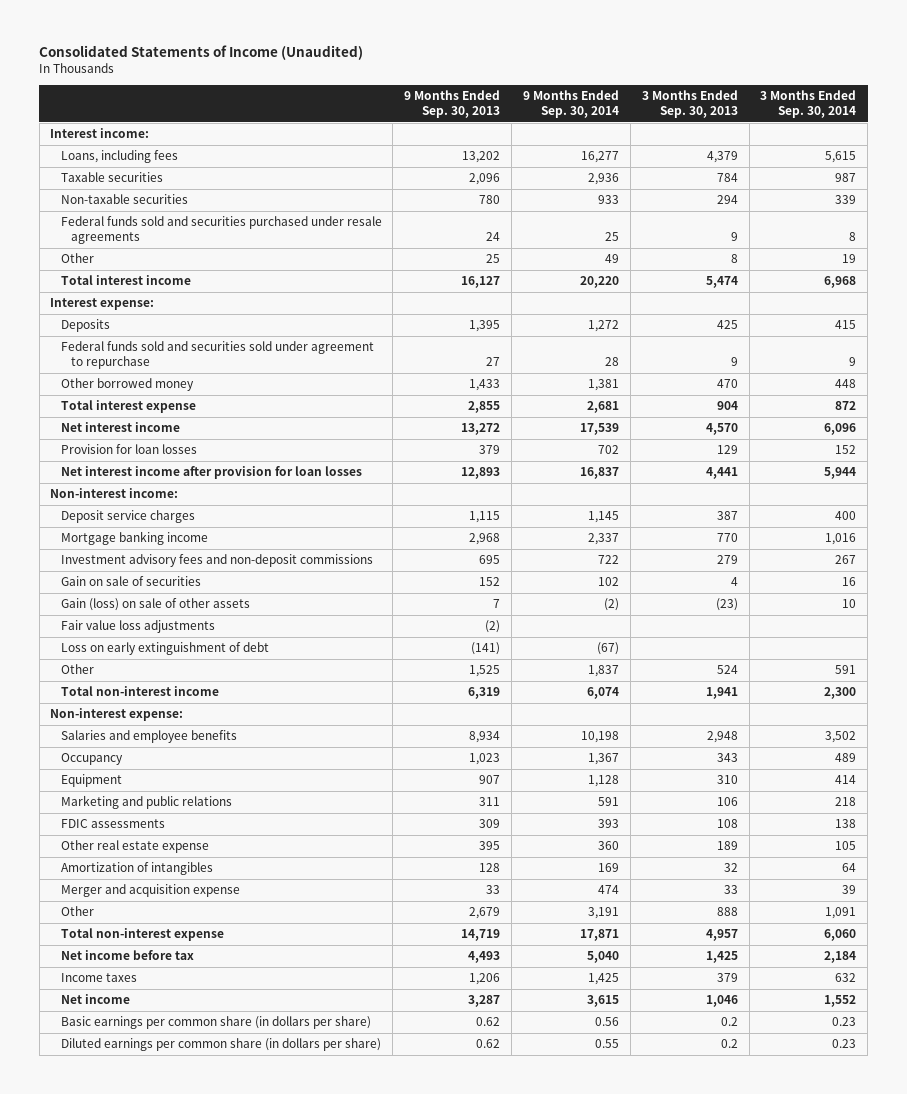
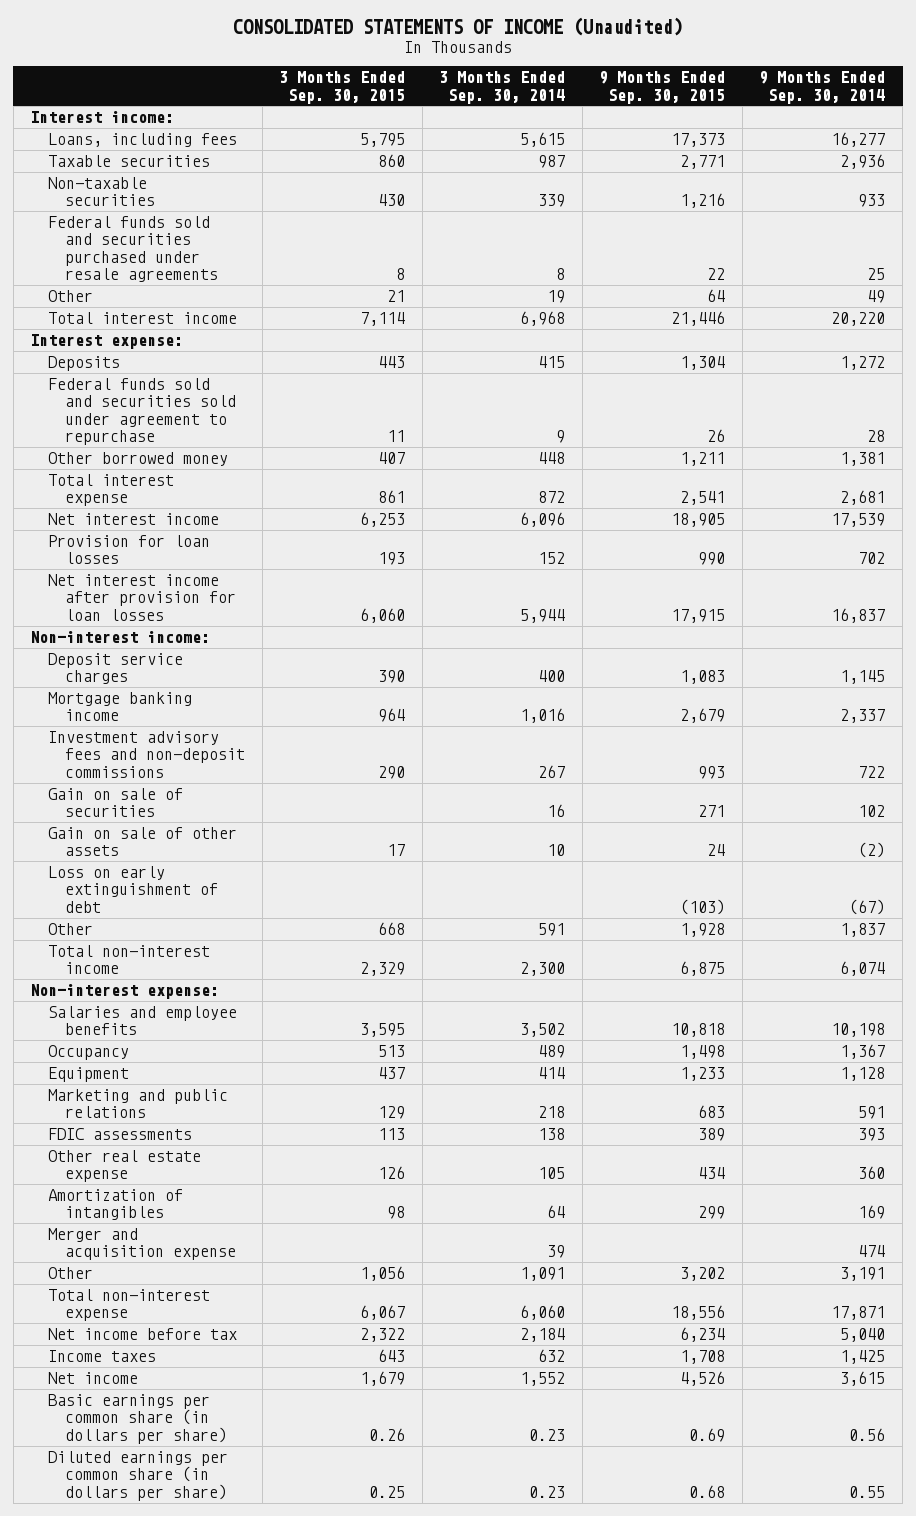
[39,45,364,61] Consolidated Statements of Income (Unaudited) -> [232,17,683,37] CONSOLIDATED STATEMENTS OF INCOME (Unaudited)
[404,90,501,119] 9 Months Ended Sep. 30, 2013 -> none
[641,90,738,119] 3 Months Ended Sep. 30, 2013 -> none
none -> [279,71,406,104] 3 Months Ended Sep. 30, 2015
none -> [599,71,726,104] 9 Months Ended Sep. 30, 2015
[60,620,215,634] Fair value loss adjustments -> none
[60,598,250,612] Gain (loss) on sale of other assets -> [47,827,237,857] Gain on sale of other assets

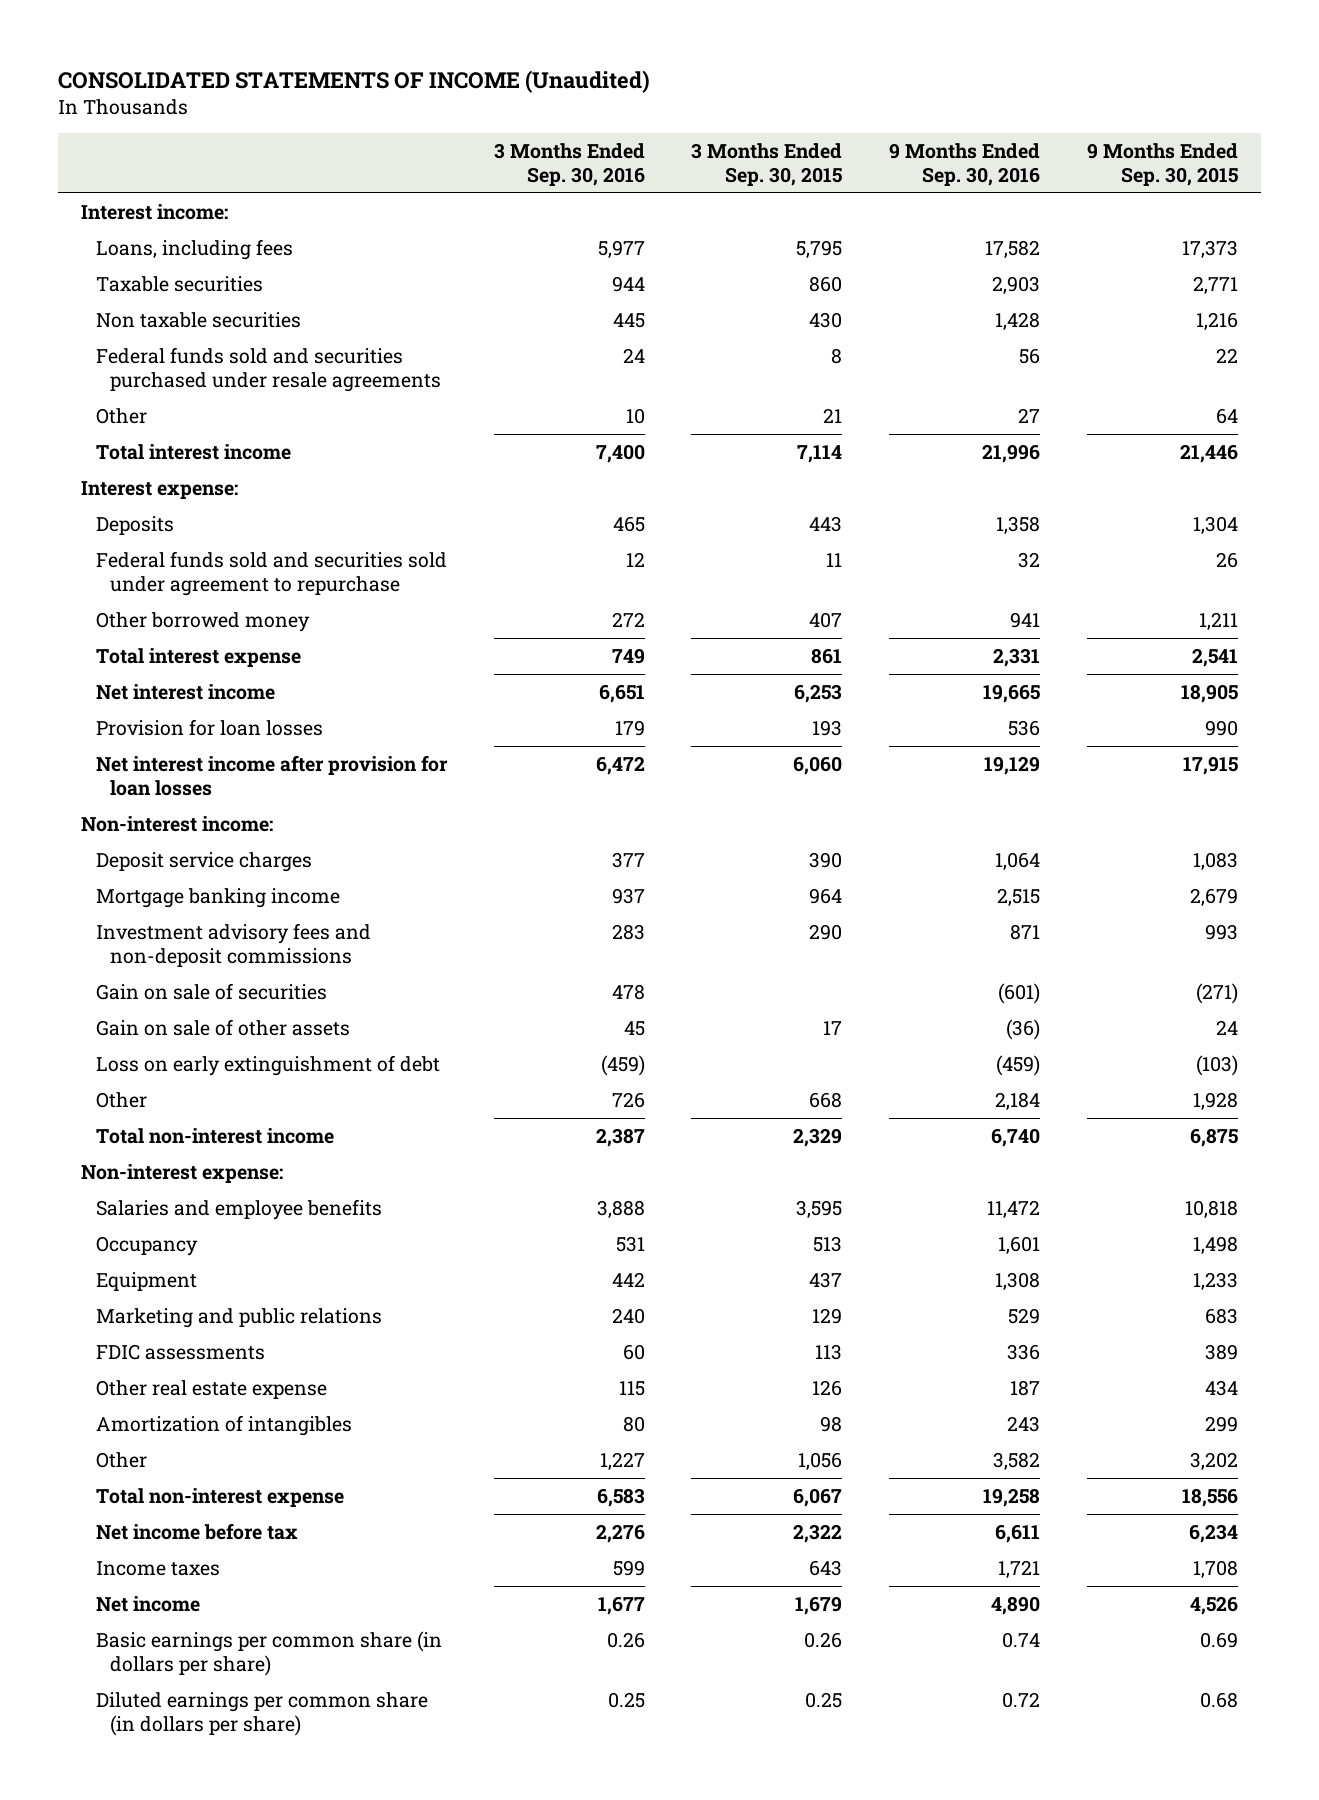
[439,71,566,104] 3 Months Ended Sep. 30, 2014 -> none
[759,71,886,104] 9 Months Ended Sep. 30, 2014 -> none
none -> [493,143,645,187] 3 Months Ended Sep. 30, 2016
none -> [889,143,1041,187] 9 Months Ended Sep. 30, 2016
[47,177,155,207] Non-taxable securities -> [95,311,301,328] Non taxable securities
[698,805,726,818] 271 -> [1195,982,1238,1004] (271)
[47,1228,236,1261] Merger and acquisition expense -> none

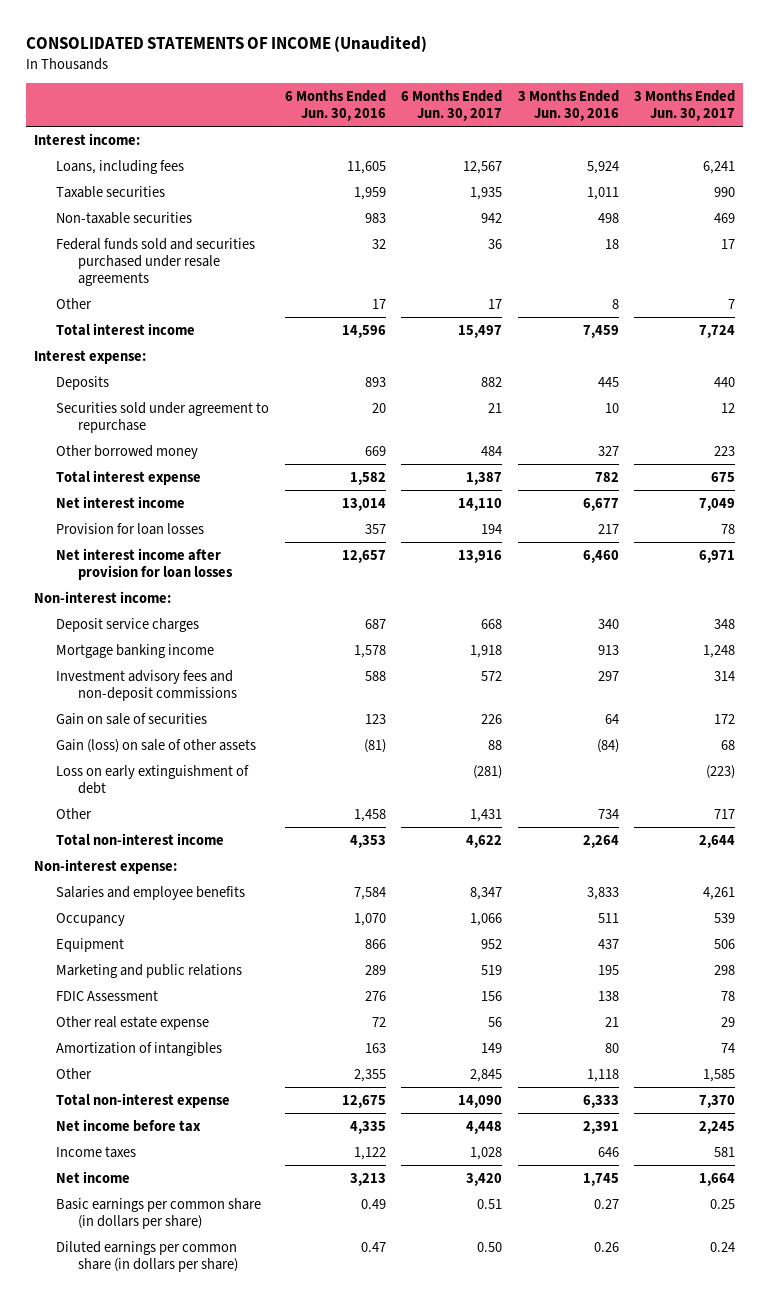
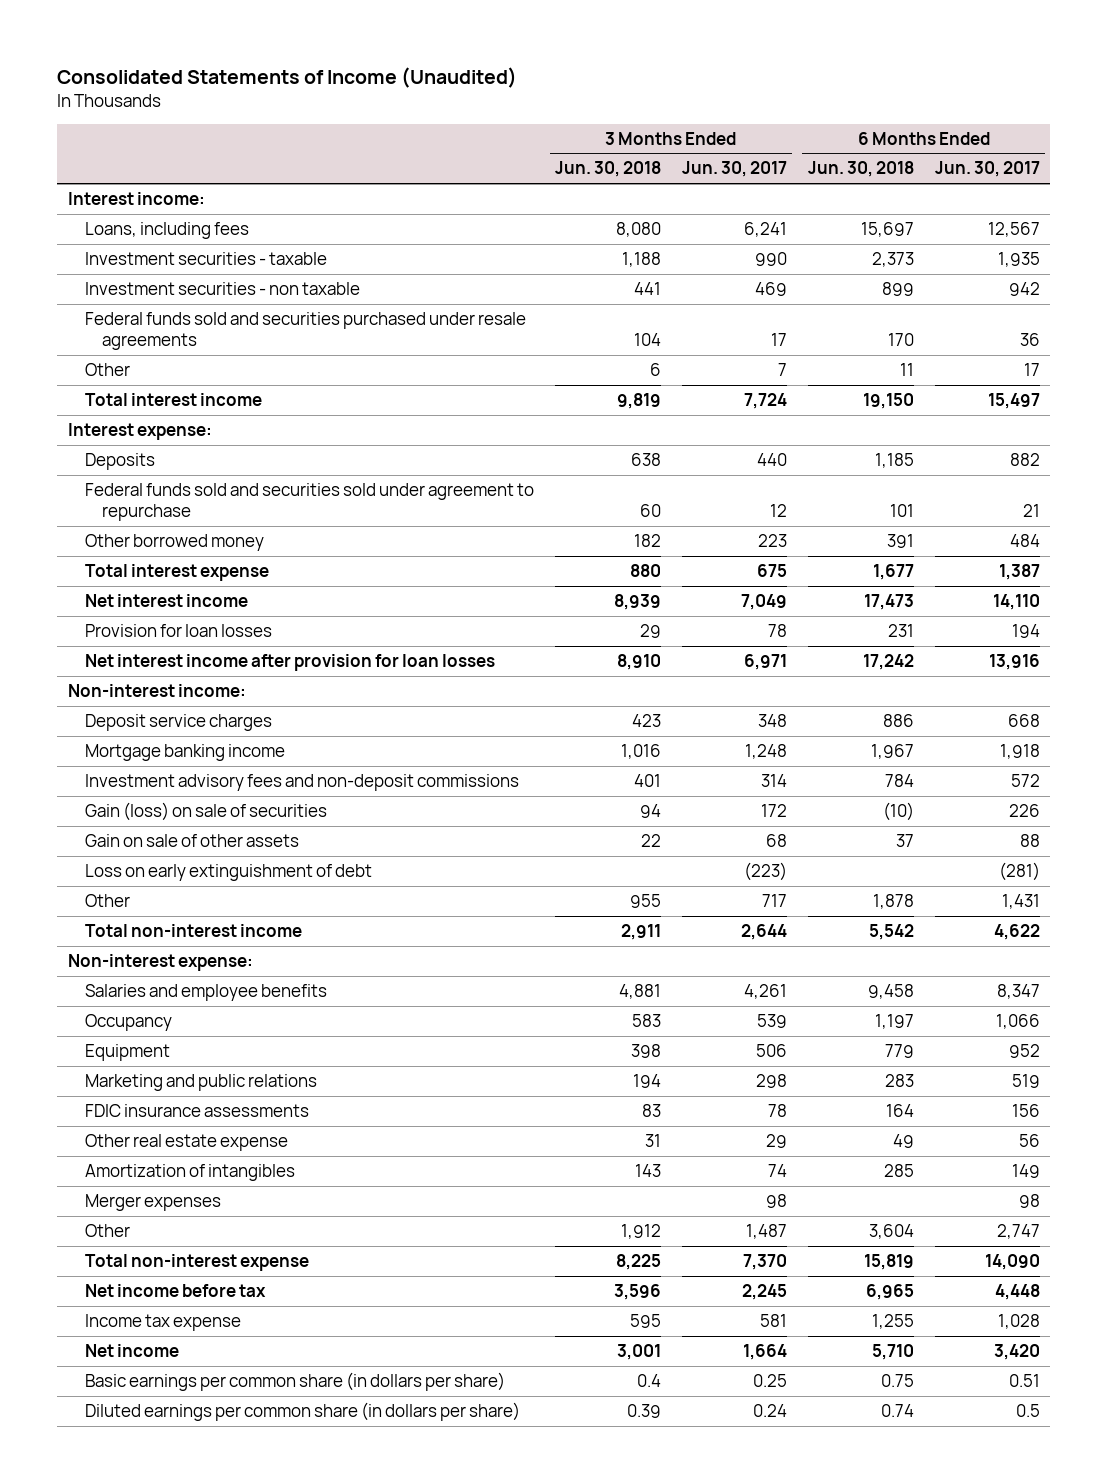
[26,35,428,52] CONSOLIDATED STATEMENTS OF INCOME (Unaudited) -> [57,66,518,88] Consolidated Statements of Income (Unaudited)
[284,90,386,122] 6 Months Ended Jun. 30, 2016 -> none
[517,90,619,122] 3 Months Ended Jun. 30, 2016 -> none
none -> [554,161,661,178] Jun. 30, 2018
none -> [807,161,914,178] Jun. 30, 2018
[55,185,165,198] Taxable securities -> [84,252,327,266] Investment securities - taxable
[55,211,192,224] Non-taxable securities -> [84,282,360,296] Investment securities - non taxable
[55,401,269,433] Securities sold under agreement to repurchase -> [84,483,534,521] Federal funds sold and securities sold under agreement to repurchase
[55,712,207,725] Gain on sale of securities -> [84,802,327,822] Gain (loss) on sale of securities
[55,738,256,753] Gain (loss) on sale of other assets -> [84,834,299,848] Gain on sale of other assets
[55,989,158,1001] FDIC Assessment -> [84,1104,309,1118] FDIC insurance assessments
none -> [84,1194,221,1212] Merger expenses
[470,1068,503,1082] 2,845 -> [996,1224,1040,1240] 2,747
[703,1068,736,1082] 1,585 -> [745,1224,787,1240] 1,487
[55,1145,136,1158] Income taxes -> [84,1314,241,1332] Income tax expense
[477,1241,503,1252] 0.50 -> [1015,1404,1040,1418] 0.5

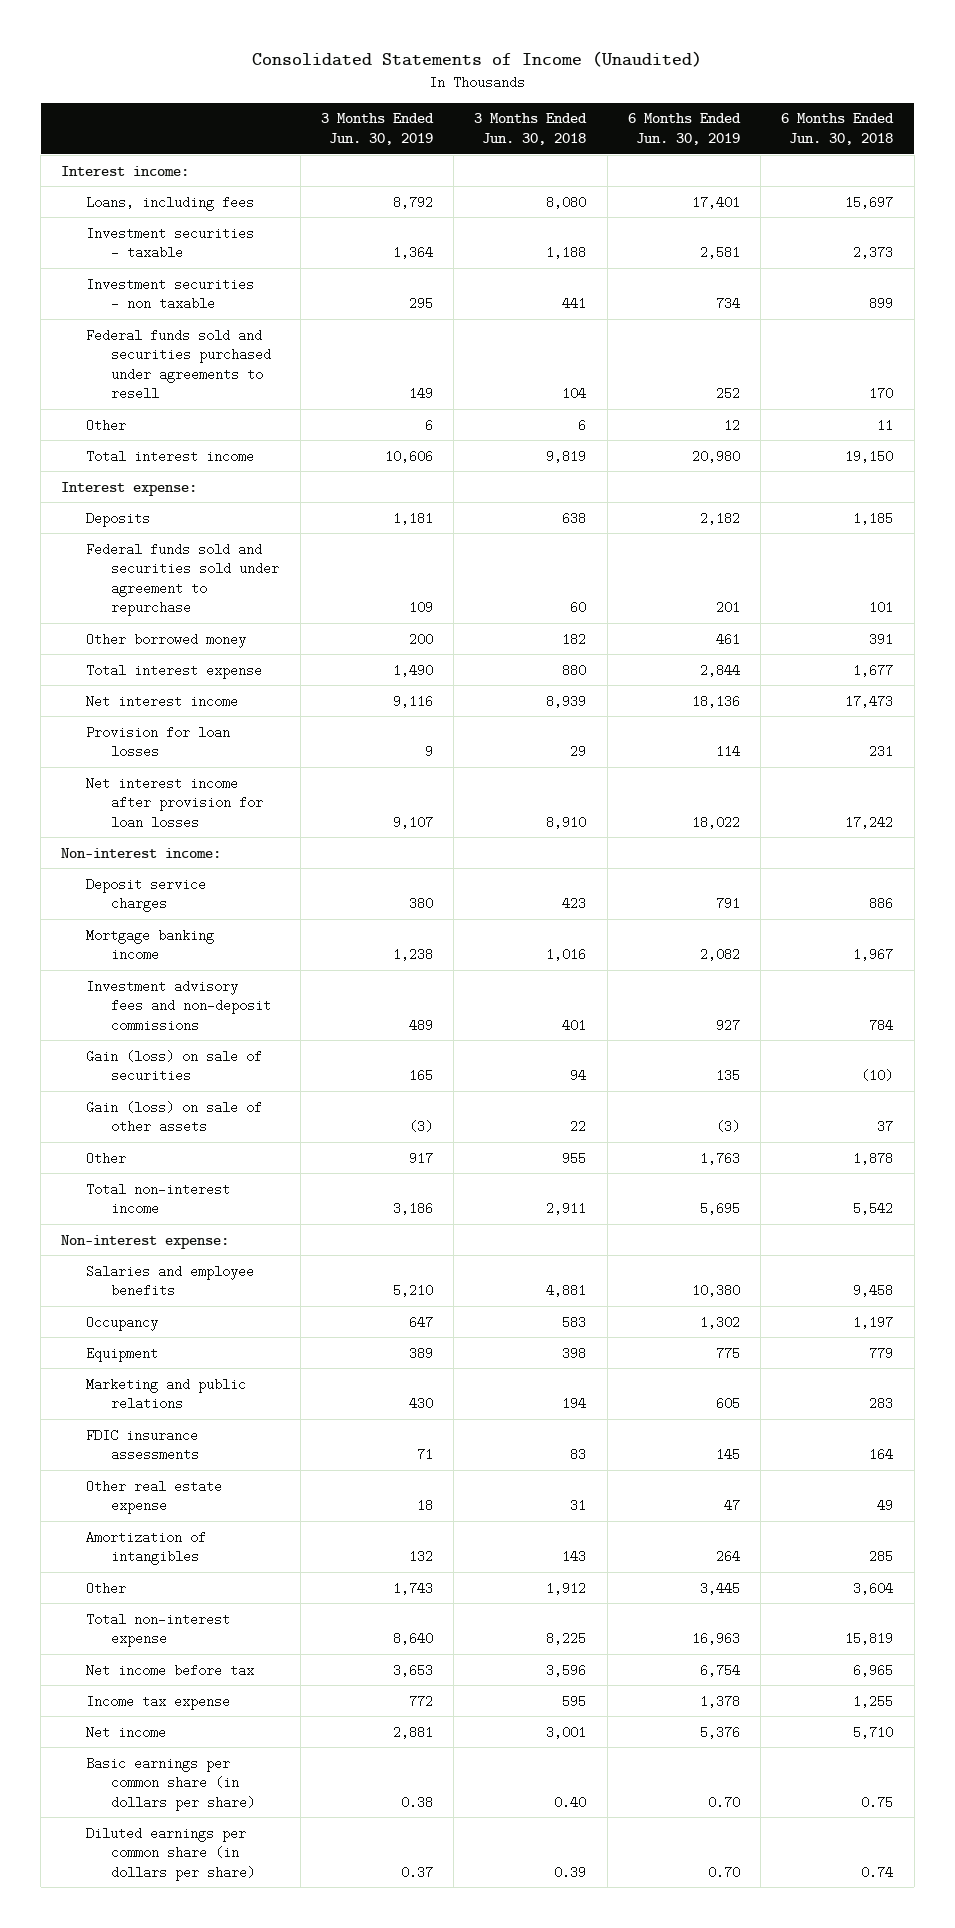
[681,161,787,178] Jun. 30, 2017 -> none
[934,161,1040,178] Jun. 30, 2017 -> none
none -> [320,113,434,145] 3 Months Ended Jun. 30, 2019
none -> [627,113,741,145] 6 Months Ended Jun. 30, 2019
[84,312,526,350] Federal funds sold and securities purchased under resale agreements -> [86,328,272,401] Federal funds sold and securities purchased under agreements to resell
[84,864,372,882] Loss on early extinguishment of debt -> none
[84,834,299,848] Gain on sale of other assets -> [86,1100,263,1134] Gain (loss) on sale of other assets
[84,1194,221,1212] Merger expenses -> none
[636,1374,661,1388] 0.4 -> [554,1795,587,1809] 0.40

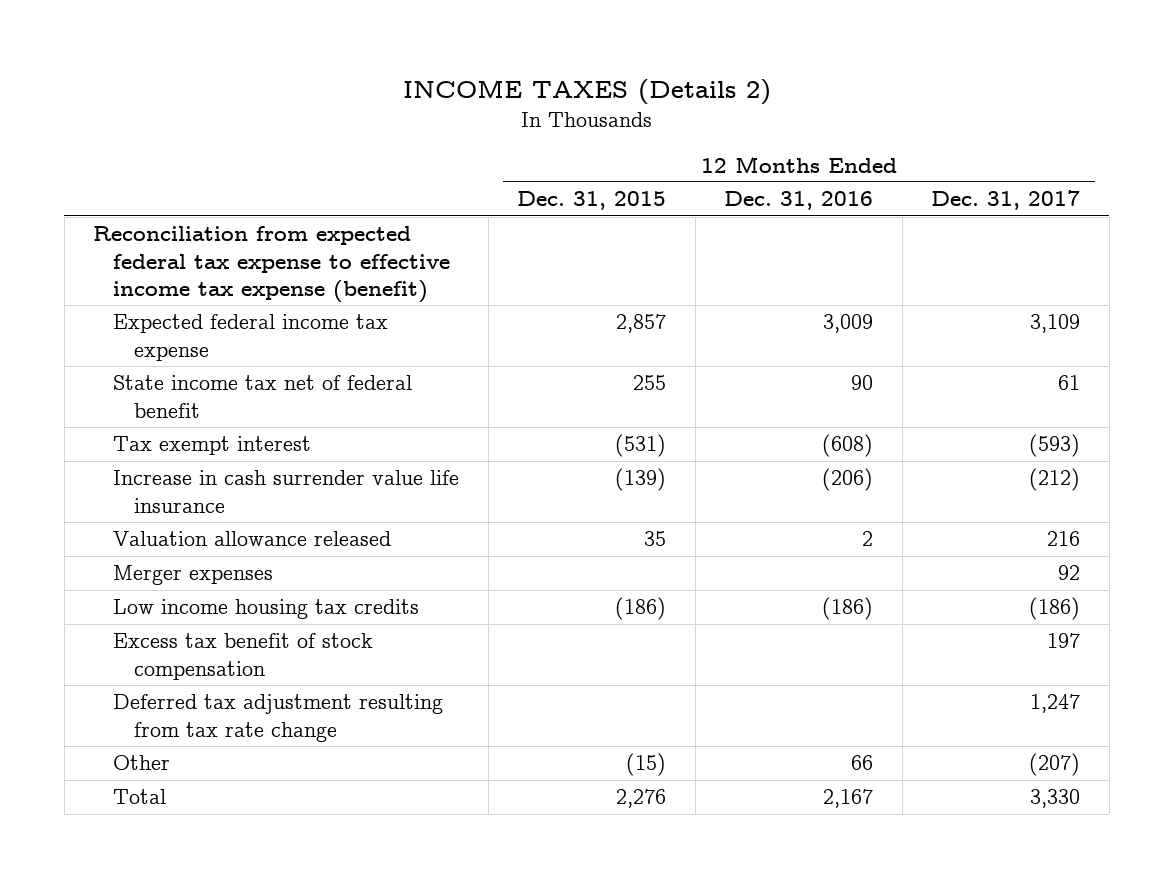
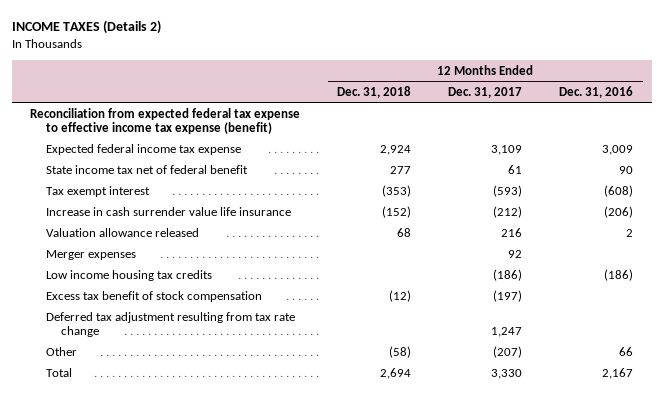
[517,191,667,211] Dec. 31, 2015 -> none
none -> [337,85,412,98] Dec. 31, 2018
[1047,633,1081,649] 197 -> [493,289,523,302] (197)

